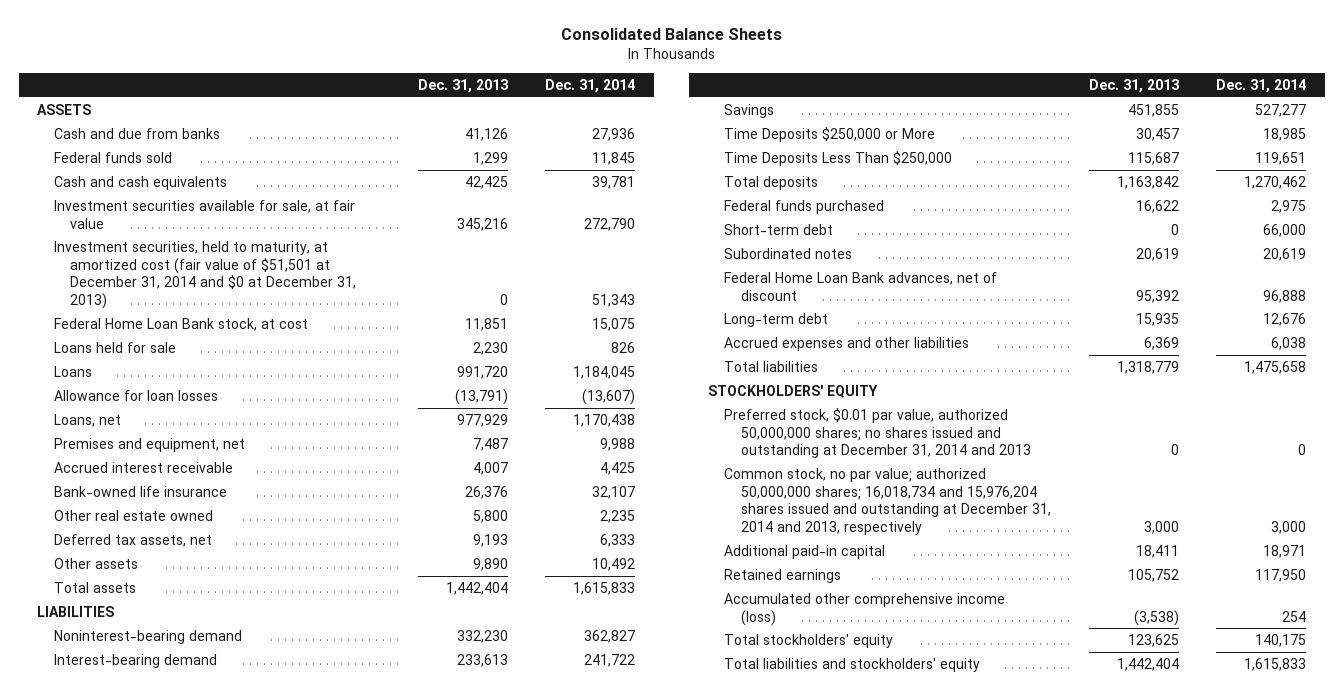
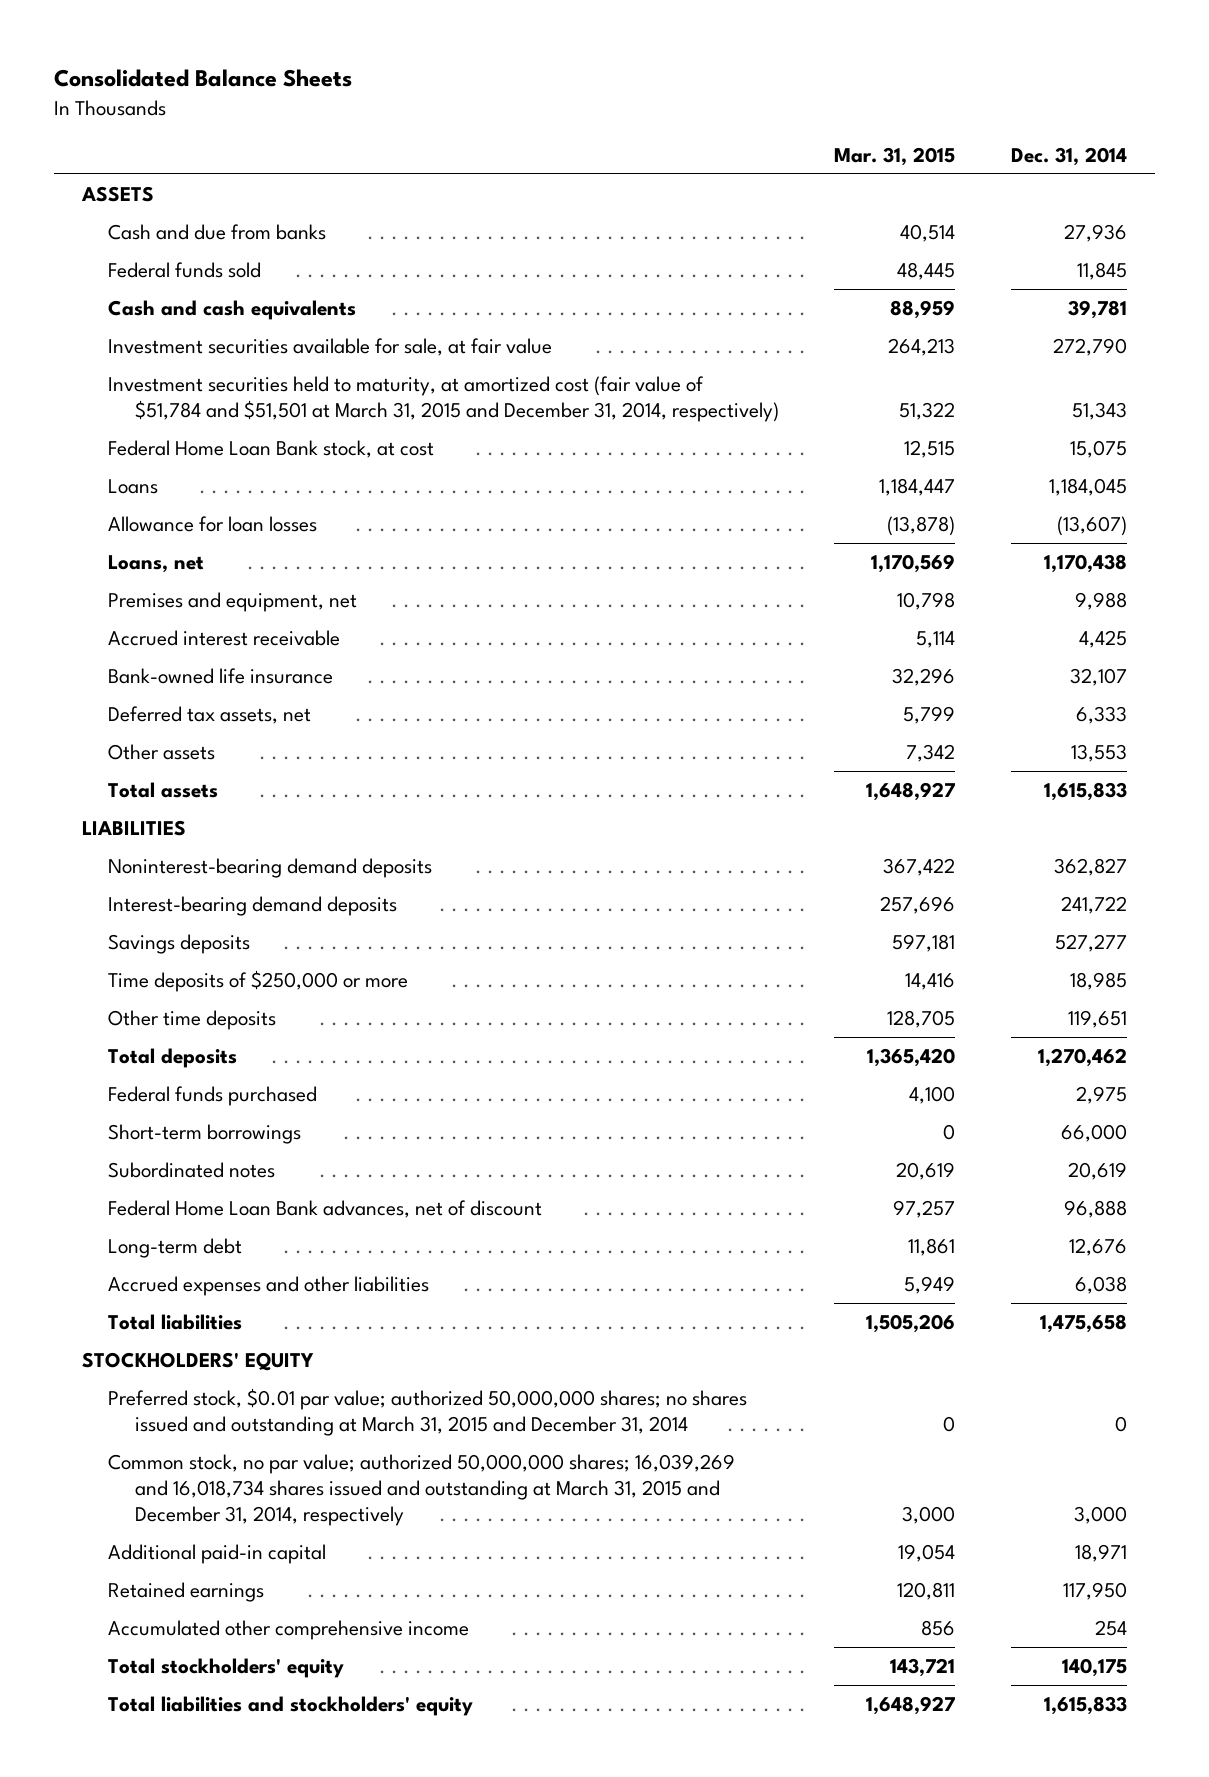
[417,79,508,94] Dec. 31, 2013 -> none
none -> [834,146,956,166] Mar. 31, 2015
[53,240,356,310] Investment securities, held to maturity, at amortized cost (fair value of $51,501 at December 31, 2014 and $0 at December 31, 2013) -> [108,375,779,423] Investment securities held to maturity, at amortized cost (fair value of $51,784 and $51,501 at March 31, 2015 and December 31, 2014, respectively)
[53,341,176,353] Loans held for sale -> none
[53,509,213,521] Other real estate owned -> none
[592,557,636,571] 10,492 -> [1071,743,1128,762] 13,553
[53,629,242,644] Noninterest-bearing demand -> [108,857,433,878] Noninterest-bearing demand deposits
[53,653,217,668] Interest-bearing demand -> [108,895,398,916] Interest-bearing demand deposits
[724,103,775,118] Savings -> [108,933,251,954] Savings deposits
[724,126,936,142] Time Deposits $250,000 or More -> [108,969,409,992] Time deposits of $250,000 or more
[724,150,953,166] Time Deposits Less Than $250,000 -> [108,1009,277,1030] Other time deposits
[724,223,834,235] Short-term debt -> [108,1123,302,1144] Short-term borrowings
[724,407,1031,459] Preferred stock, $0.01 par value, authorized 50,000,000 shares; no shares issued and outstanding at December 31, 2014 and 2013 -> [108,1387,748,1437] Preferred stock, $0.01 par value; authorized 50,000,000 shares; no shares issued and outstanding at March 31, 2015 and December 31, 2014
[724,467,1051,536] Common stock, no par value; authorized 50,000,000 shares; 16,018,734 and 15,976,204 shares issued and outstanding at December 31, 2014 and 2013, respectively -> [108,1453,736,1527] Common stock, no par value; authorized 50,000,000 shares; 16,039,269 and 16,018,734 shares issued and outstanding at March 31, 2015 and December 31, 2014, respectively
[724,592,1006,626] Accumulated other comprehensive income (loss) -> [108,1619,470,1640] Accumulated other comprehensive income

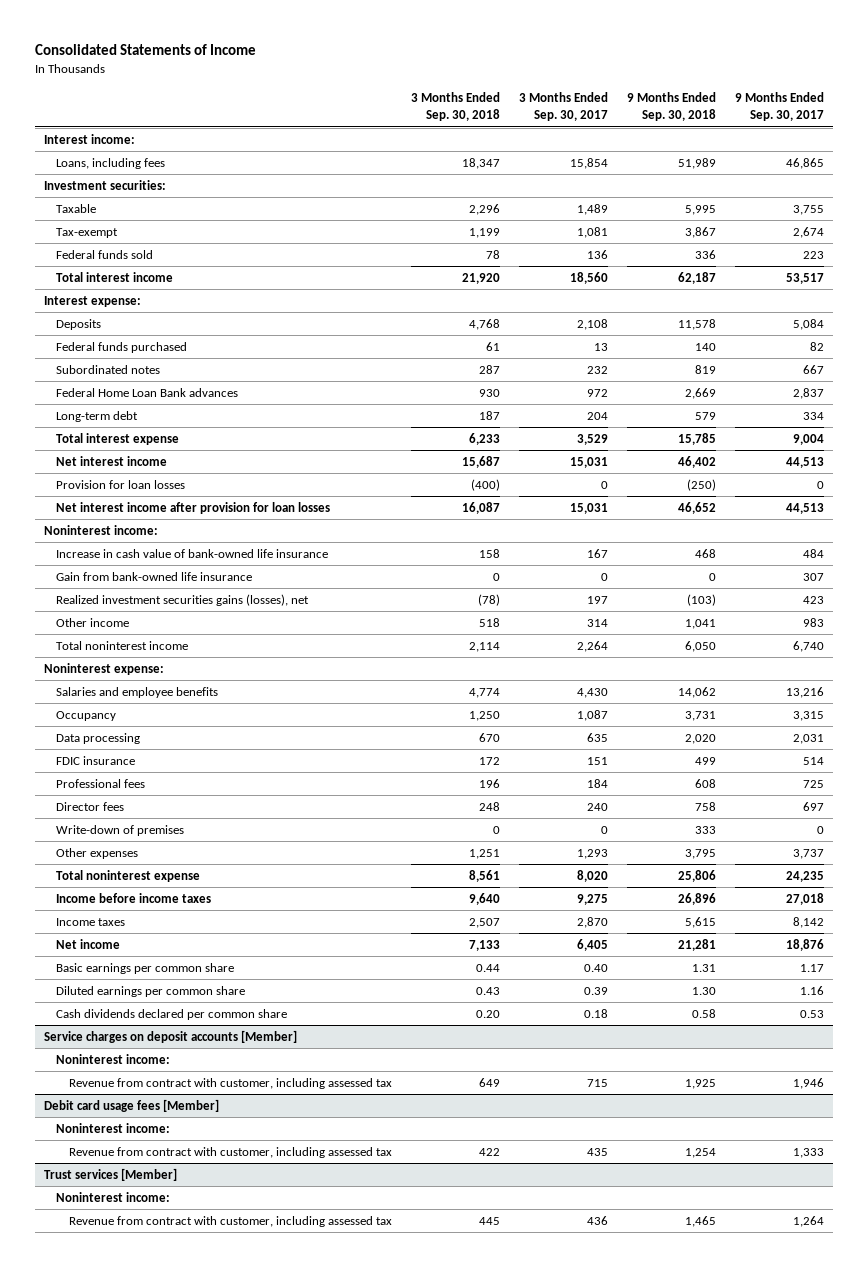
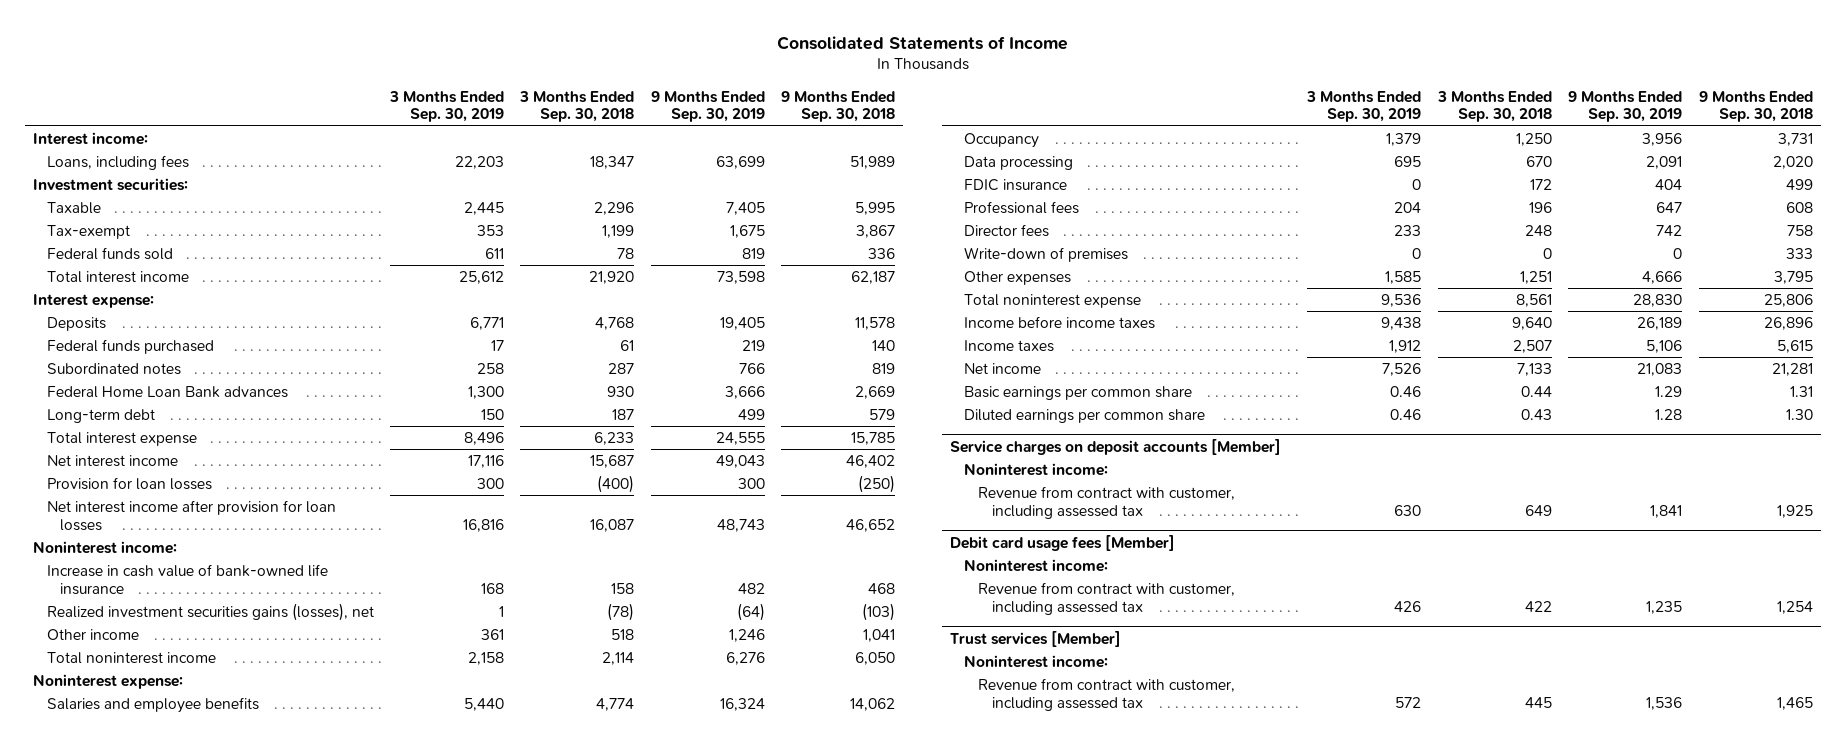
[518,92,608,122] 3 Months Ended Sep. 30, 2017 -> none
[734,92,824,122] 9 Months Ended Sep. 30, 2017 -> none
none -> [389,90,505,123] 3 Months Ended Sep. 30, 2019
none -> [650,90,765,123] 9 Months Ended Sep. 30, 2019
[56,572,253,582] Gain from bank-owned life insurance -> none
[56,1009,288,1021] Cash dividends declared per common share -> none

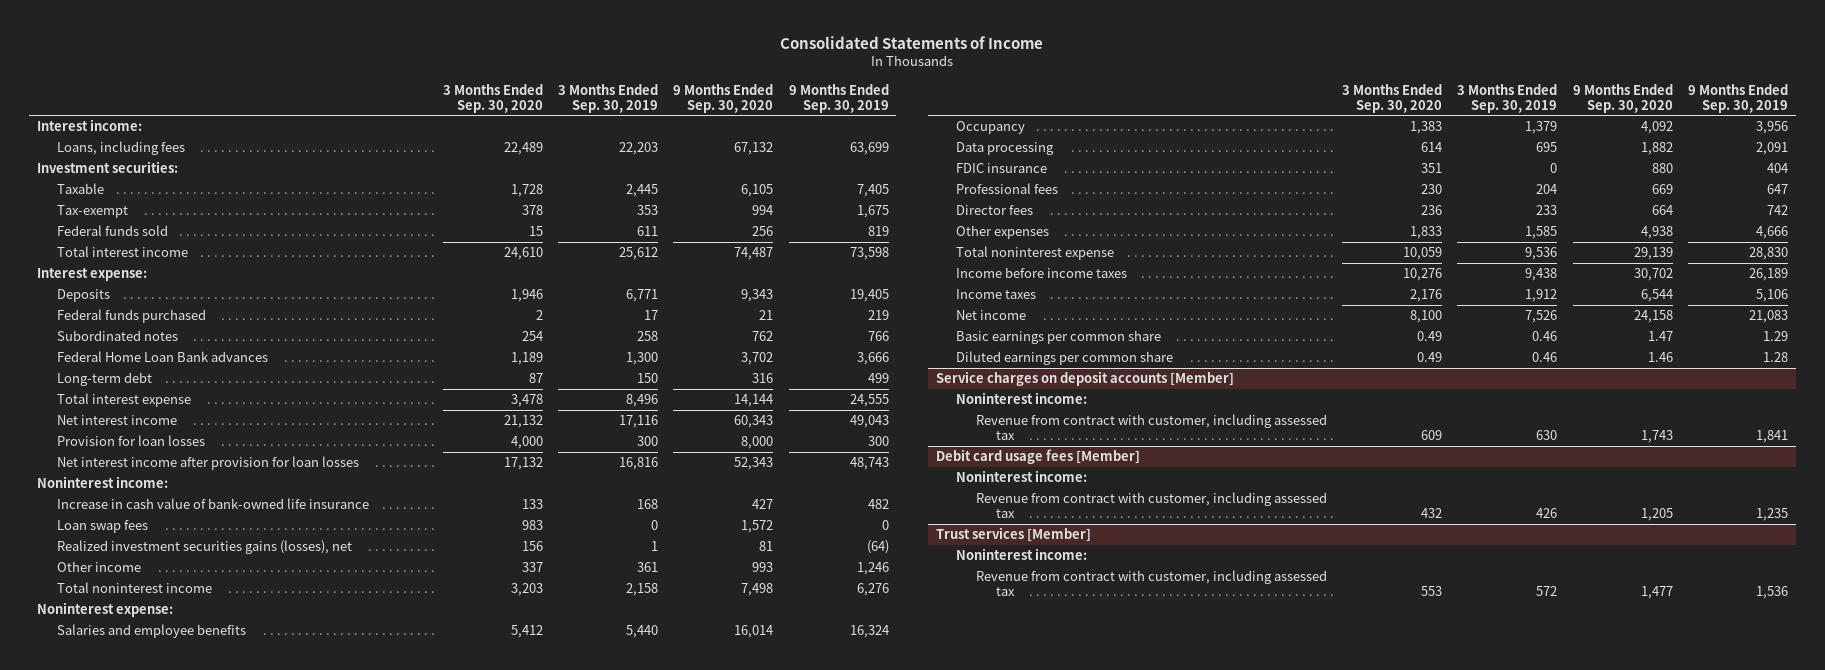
[519,90,635,123] 3 Months Ended Sep. 30, 2018 -> none
[781,90,896,123] 9 Months Ended Sep. 30, 2018 -> none
none -> [442,83,543,113] 3 Months Ended Sep. 30, 2020
none -> [673,83,774,113] 9 Months Ended Sep. 30, 2020
none -> [56,520,148,534] Loan swap fees
[963,246,1128,262] Write-down of premises -> none

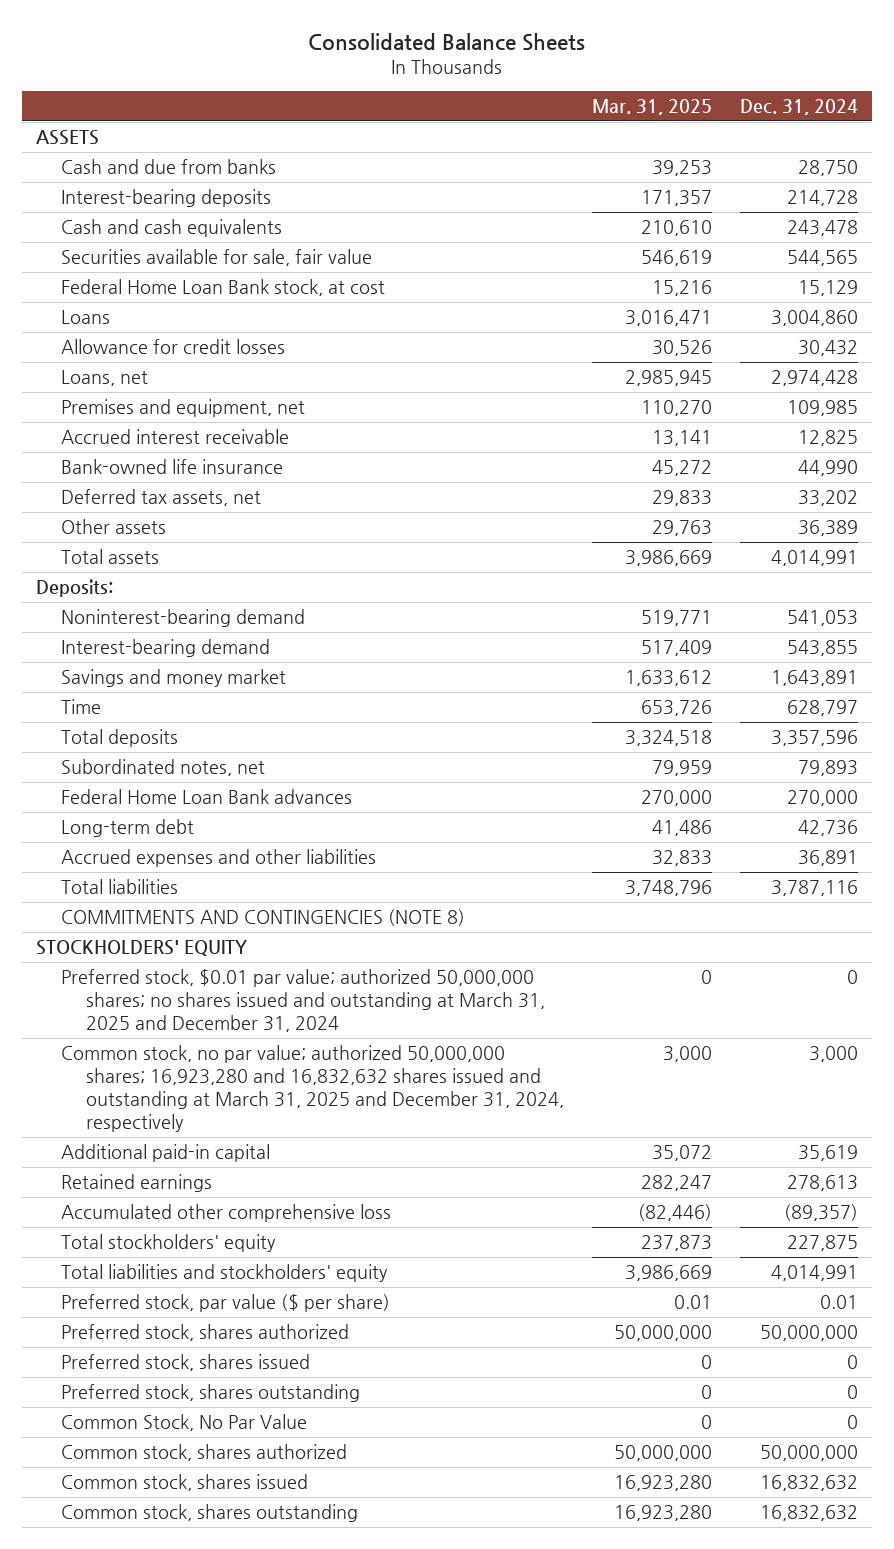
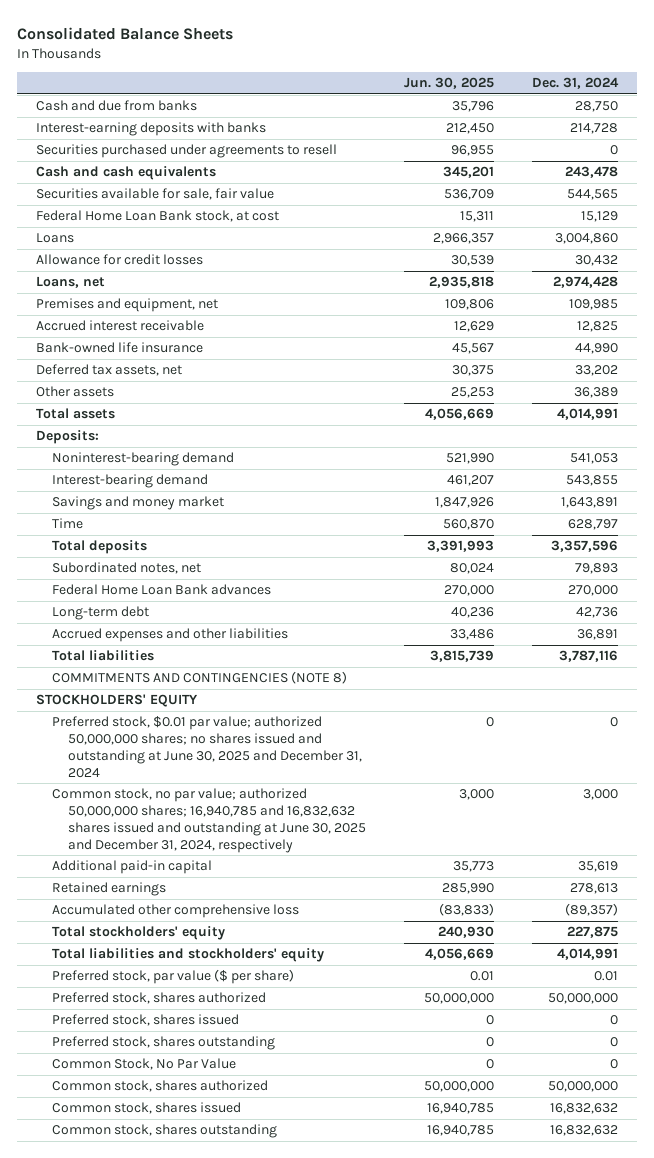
[592,98,713,115] Mar. 31, 2025 -> none
none -> [403,77,494,90] Jun. 30, 2025
[35,130,99,146] ASSETS -> none
[60,189,271,208] Interest-bearing deposits -> [35,122,266,137] Interest-earning deposits with banks
none -> [35,144,337,159] Securities purchased under agreements to resell
[60,969,546,1032] Preferred stock, $0.01 par value; authorized 50,000,000 shares; no shares issued and outstanding at March 31, 2025 and December 31, 2024 -> [51,716,362,778] Preferred stock, $0.01 par value; authorized 50,000,000 shares; no shares issued and outstanding at June 30, 2025 and December 31, 2024
[60,1045,565,1132] Common stock, no par value; authorized 50,000,000 shares; 16,923,280 and 16,832,632 shares issued and outstanding at March 31, 2025 and December 31, 2024, respectively -> [51,788,366,853] Common stock, no par value; authorized 50,000,000 shares; 16,940,785 and 16,832,632 shares issued and outstanding at June 30, 2025 and December 31, 2024, respectively

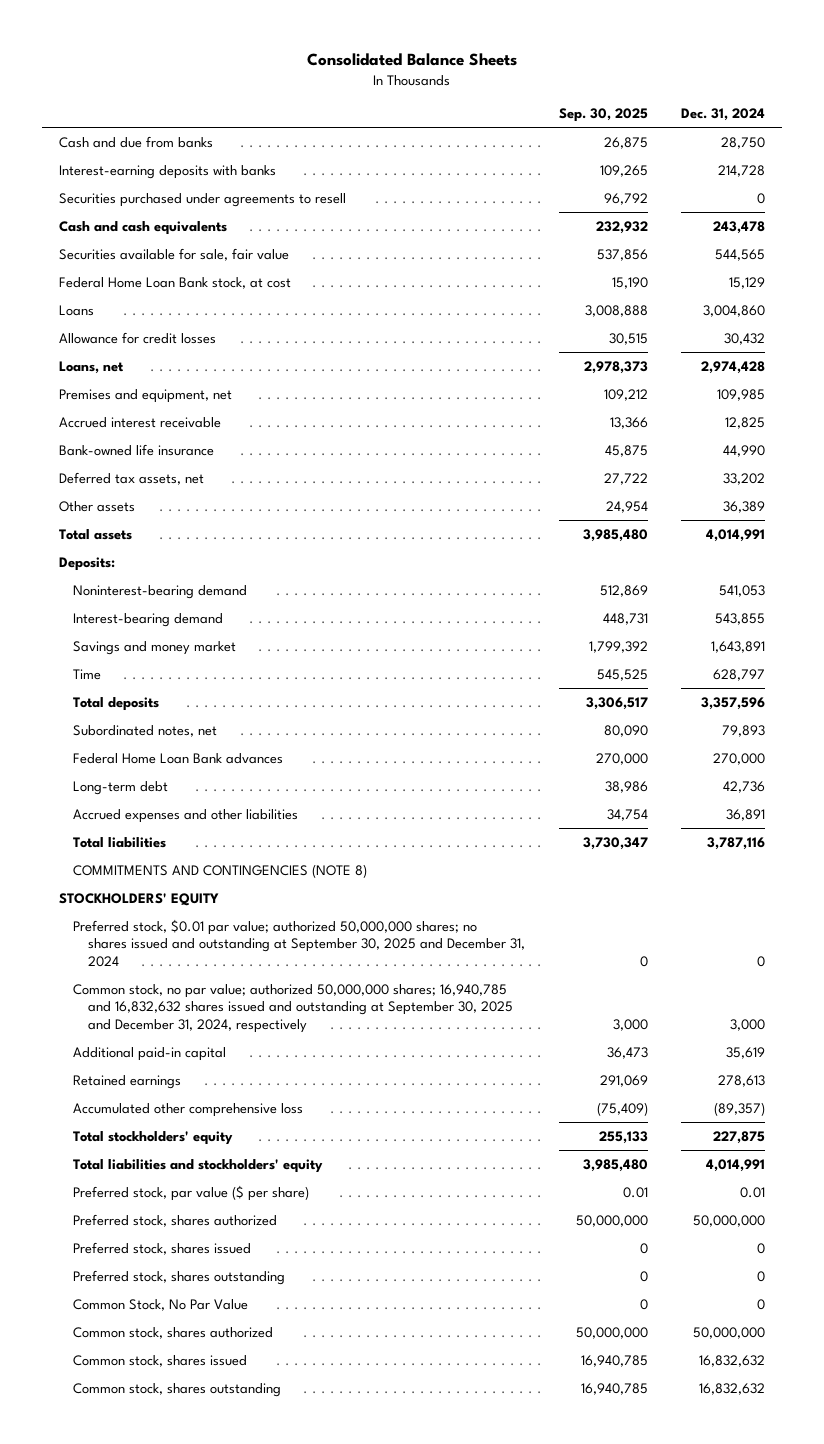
[403,77,494,90] Jun. 30, 2025 -> none
none -> [558,108,648,123] Sep. 30, 2025
[51,716,362,778] Preferred stock, $0.01 par value; authorized 50,000,000 shares; no shares issued and outstanding at June 30, 2025 and December 31, 2024 -> [73,918,526,967] Preferred stock, $0.01 par value; authorized 50,000,000 shares; no shares issued and outstanding at September 30, 2025 and December 31, 2024
[51,788,366,853] Common stock, no par value; authorized 50,000,000 shares; 16,940,785 and 16,832,632 shares issued and outstanding at June 30, 2025 and December 31, 2024, respectively -> [73,983,514,1033] Common stock, no par value; authorized 50,000,000 shares; 16,940,785 and 16,832,632 shares issued and outstanding at September 30, 2025 and December 31, 2024, respectively

